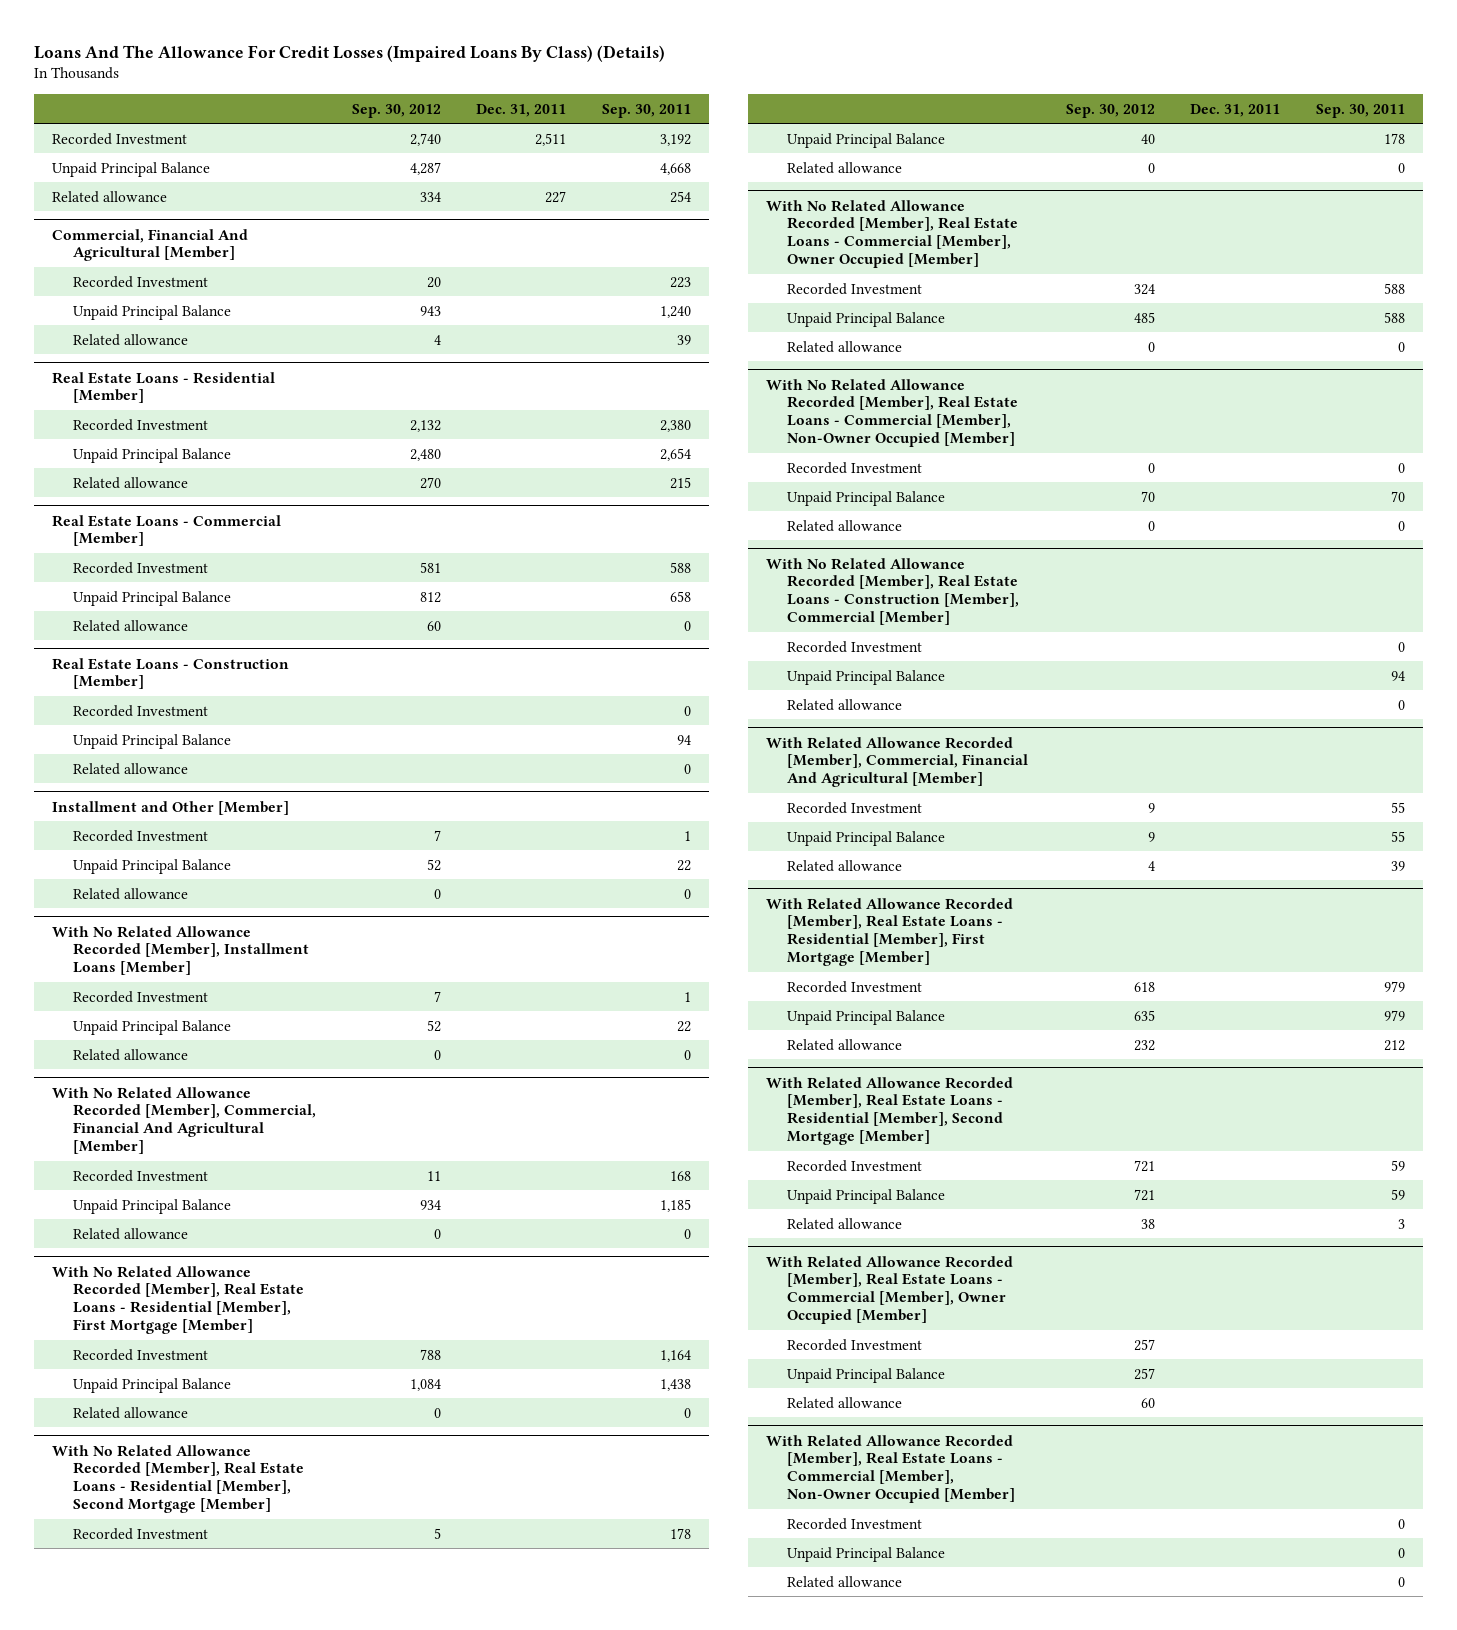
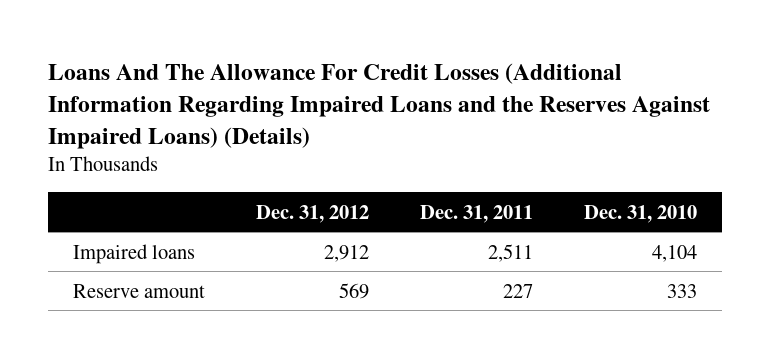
[33,44,665,62] Loans And The Allowance For Credit Losses (Impaired Loans By Class) (Details) -> [47,62,710,149] Loans And The Allowance For Credit Losses (Additional Information Regarding Impaired Loans and the Reserves Against Impaired Loans) (Details)
[351,103,441,118] Sep. 30, 2012 -> none
[602,103,692,118] Sep. 30, 2011 -> none
none -> [255,204,369,223] Dec. 31, 2012
none -> [583,204,697,223] Dec. 31, 2010
[51,161,210,177] Unpaid Principal Balance -> none
[51,228,248,262] Commercial, Financial And Agricultural [Member] -> none
[72,275,208,288] Recorded Investment -> none
[72,304,231,320] Unpaid Principal Balance -> none
[72,333,188,346] Related allowance -> none
[51,371,275,404] Real Estate Loans - Residential [Member] -> none
[72,418,208,431] Recorded Investment -> none
[72,447,231,463] Unpaid Principal Balance -> none
[72,476,188,489] Related allowance -> none
[51,514,281,547] Real Estate Loans - Commercial [Member] -> none
[72,561,208,574] Recorded Investment -> none
[72,590,231,606] Unpaid Principal Balance -> none
[72,619,188,632] Related allowance -> none
[51,657,289,690] Real Estate Loans - Construction [Member] -> none
[72,704,208,717] Recorded Investment -> none
[72,733,231,749] Unpaid Principal Balance -> none
[72,762,188,775] Related allowance -> none
[51,800,289,815] Installment and Other [Member] -> none
[72,829,208,842] Recorded Investment -> none
[72,858,231,874] Unpaid Principal Balance -> none
[72,887,188,900] Related allowance -> none
[51,925,309,976] With No Related Allowance Recorded [Member], Installment Loans [Member] -> none
[72,990,208,1003] Recorded Investment -> none
[72,1019,231,1035] Unpaid Principal Balance -> none
[72,1048,188,1061] Related allowance -> none
[51,1086,316,1154] With No Related Allowance Recorded [Member], Commercial, Financial And Agricultural [Member] -> none
[72,1169,208,1182] Recorded Investment -> none
[72,1198,231,1214] Unpaid Principal Balance -> none
[72,1227,188,1240] Related allowance -> none
[51,1265,304,1334] With No Related Allowance Recorded [Member], Real Estate Loans - Residential [Member], First Mortgage [Member] -> none
[72,1348,208,1361] Recorded Investment -> none
[72,1377,231,1393] Unpaid Principal Balance -> none
[72,1406,188,1419] Related allowance -> none
[51,1444,304,1513] With No Related Allowance Recorded [Member], Real Estate Loans - Residential [Member], Second Mortgage [Member] -> none
[72,1527,208,1540] Recorded Investment -> none
[786,132,945,148] Unpaid Principal Balance -> none
[786,161,902,174] Related allowance -> none
[765,199,1018,268] With No Related Allowance Recorded [Member], Real Estate Loans - Commercial [Member], Owner Occupied [Member] -> none
[786,282,922,295] Recorded Investment -> none
[786,311,945,327] Unpaid Principal Balance -> none
[786,340,902,353] Related allowance -> none
[765,378,1018,447] With No Related Allowance Recorded [Member], Real Estate Loans - Commercial [Member], Non-Owner Occupied [Member] -> none
[786,461,922,474] Recorded Investment -> none
[786,490,945,506] Unpaid Principal Balance -> none
[786,519,902,532] Related allowance -> none
[765,557,1019,625] With No Related Allowance Recorded [Member], Real Estate Loans - Construction [Member], Commercial [Member] -> none
[786,640,922,653] Recorded Investment -> none
[786,669,945,685] Unpaid Principal Balance -> none
[786,698,902,711] Related allowance -> none
[765,736,1028,788] With Related Allowance Recorded [Member], Commercial, Financial And Agricultural [Member] -> none
[786,801,922,814] Recorded Investment -> none
[786,830,945,846] Unpaid Principal Balance -> none
[786,859,902,872] Related allowance -> none
[765,897,1013,966] With Related Allowance Recorded [Member], Real Estate Loans - Residential [Member], First Mortgage [Member] -> none
[786,980,922,993] Recorded Investment -> none
[786,1009,945,1025] Unpaid Principal Balance -> none
[786,1038,902,1051] Related allowance -> none
[765,1076,1013,1145] With Related Allowance Recorded [Member], Real Estate Loans - Residential [Member], Second Mortgage [Member] -> none
[786,1159,922,1172] Recorded Investment -> none
[786,1188,945,1204] Unpaid Principal Balance -> none
[786,1217,902,1230] Related allowance -> none
[765,1255,1013,1324] With Related Allowance Recorded [Member], Real Estate Loans - Commercial [Member], Owner Occupied [Member] -> none
[786,1338,922,1351] Recorded Investment -> none
[786,1367,945,1383] Unpaid Principal Balance -> none
[786,1396,902,1409] Related allowance -> none
[765,1434,1015,1503] With Related Allowance Recorded [Member], Real Estate Loans - Commercial [Member], Non-Owner Occupied [Member] -> none
[786,1517,922,1530] Recorded Investment -> none
[786,1546,945,1562] Unpaid Principal Balance -> none
[786,1575,902,1588] Related allowance -> none
[51,132,187,145] Recorded Investment -> [73,243,196,264] Impaired loans
[51,190,167,203] Related allowance -> [73,283,206,298] Reserve amount

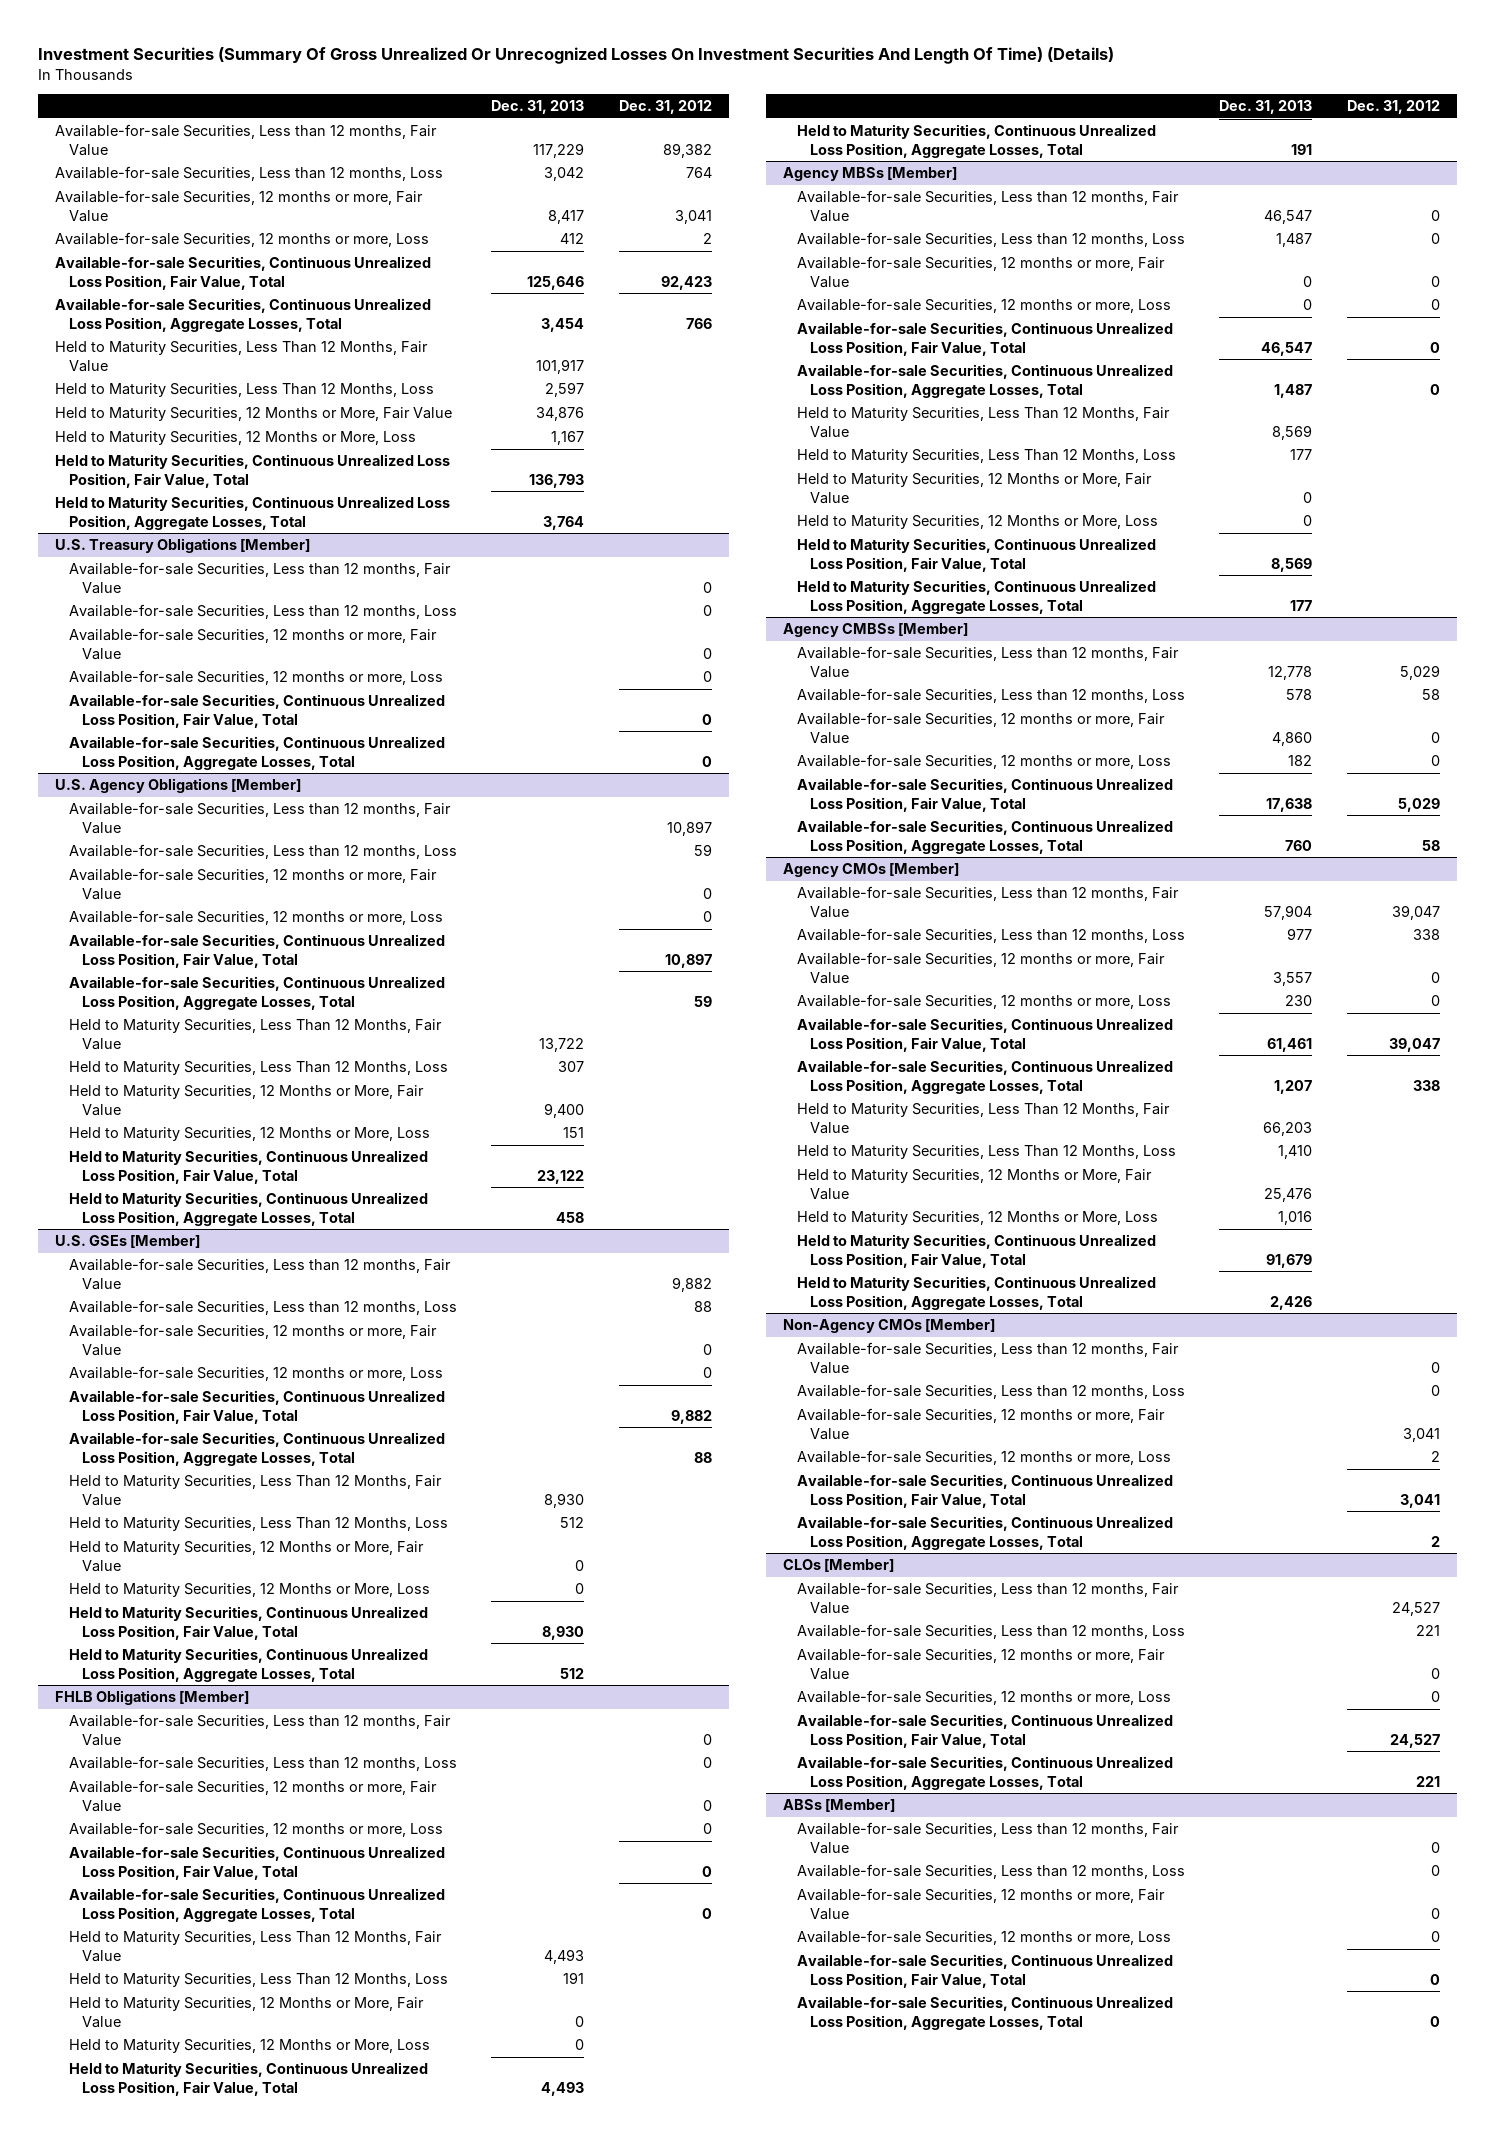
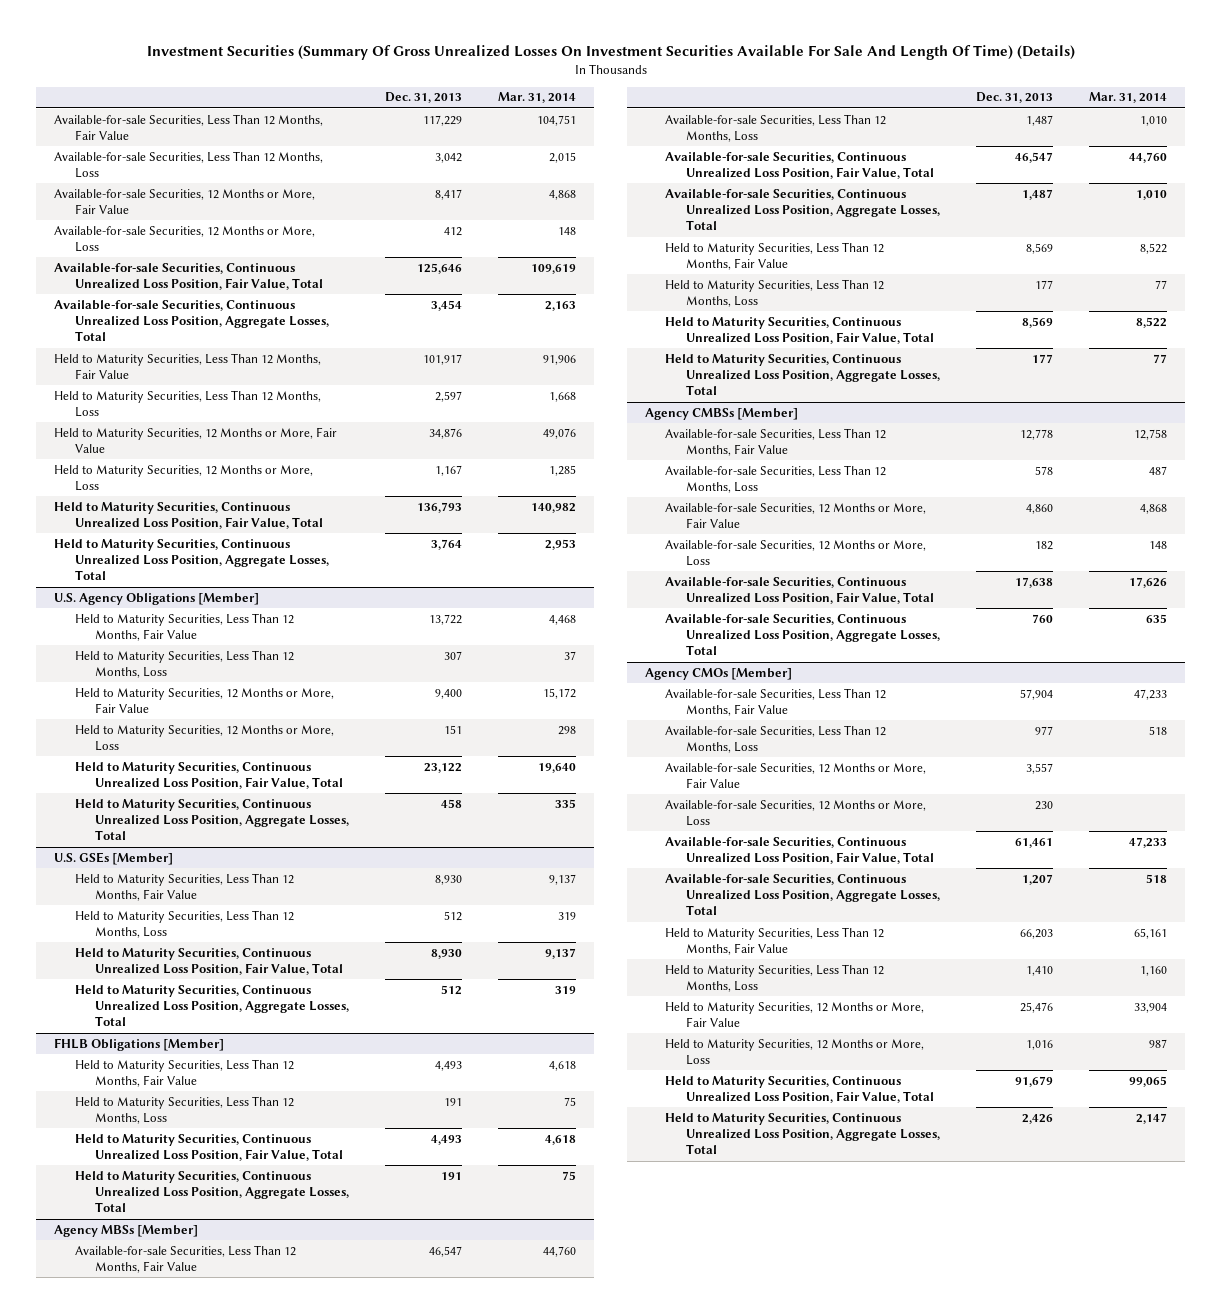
[37,47,1114,65] Investment Securities (Summary Of Gross Unrealized Or Unrecognized Losses On Investment Securities And Length Of Time) (Details) -> [146,45,1075,61] Investment Securities (Summary Of Gross Unrealized Losses On Investment Securities Available For Sale And Length Of Time) (Details)
[619,100,713,115] Dec. 31, 2012 -> none
none -> [498,92,577,104] Mar. 31, 2014
[54,124,437,156] Available-for-sale Securities, Less than 12 months, Fair Value -> [53,113,323,141] Available-for-sale Securities, Less Than 12 Months, Fair Value
[54,166,443,182] Available-for-sale Securities, Less than 12 months, Loss -> [53,150,323,179] Available-for-sale Securities, Less Than 12 Months, Loss
[54,190,423,222] Available-for-sale Securities, 12 months or more, Fair Value -> [53,188,315,215] Available-for-sale Securities, 12 Months or More, Fair Value
[54,232,429,248] Available-for-sale Securities, 12 months or more, Loss -> [53,225,315,253] Available-for-sale Securities, 12 Months or More, Loss
[54,538,310,554] U.S. Treasury Obligations [Member] -> none
[68,562,451,594] Available-for-sale Securities, Less than 12 months, Fair Value -> none
[68,604,457,620] Available-for-sale Securities, Less than 12 months, Loss -> none
[68,628,437,660] Available-for-sale Securities, 12 months or more, Fair Value -> none
[68,670,443,686] Available-for-sale Securities, 12 months or more, Loss -> none
[68,694,445,728] Available-for-sale Securities, Continuous Unrealized Loss Position, Fair Value, Total -> none
[68,736,445,770] Available-for-sale Securities, Continuous Unrealized Loss Position, Aggregate Losses, Total -> none
[68,802,451,834] Available-for-sale Securities, Less than 12 months, Fair Value -> none
[68,844,457,860] Available-for-sale Securities, Less than 12 months, Loss -> none
[68,868,437,900] Available-for-sale Securities, 12 months or more, Fair Value -> none
[68,910,443,926] Available-for-sale Securities, 12 months or more, Loss -> none
[68,934,445,968] Available-for-sale Securities, Continuous Unrealized Loss Position, Fair Value, Total -> none
[68,976,445,1010] Available-for-sale Securities, Continuous Unrealized Loss Position, Aggregate Losses, Total -> none
[68,1258,451,1290] Available-for-sale Securities, Less than 12 months, Fair Value -> none
[68,1300,457,1316] Available-for-sale Securities, Less than 12 months, Loss -> none
[68,1324,437,1356] Available-for-sale Securities, 12 months or more, Fair Value -> none
[68,1366,443,1382] Available-for-sale Securities, 12 months or more, Loss -> none
[68,1390,445,1424] Available-for-sale Securities, Continuous Unrealized Loss Position, Fair Value, Total -> none
[68,1432,445,1466] Available-for-sale Securities, Continuous Unrealized Loss Position, Aggregate Losses, Total -> none
[68,1541,424,1572] Held to Maturity Securities, 12 Months or More, Fair Value -> none
[68,1583,430,1598] Held to Maturity Securities, 12 Months or More, Loss -> none
[68,1714,451,1746] Available-for-sale Securities, Less than 12 months, Fair Value -> none
[68,1756,457,1772] Available-for-sale Securities, Less than 12 months, Loss -> none
[68,1780,437,1812] Available-for-sale Securities, 12 months or more, Fair Value -> none
[68,1822,443,1838] Available-for-sale Securities, 12 months or more, Loss -> none
[68,1846,445,1880] Available-for-sale Securities, Continuous Unrealized Loss Position, Fair Value, Total -> none
[68,1888,445,1922] Available-for-sale Securities, Continuous Unrealized Loss Position, Aggregate Losses, Total -> none
[68,1997,424,2028] Held to Maturity Securities, 12 Months or More, Fair Value -> none
[68,2039,430,2054] Held to Maturity Securities, 12 Months or More, Loss -> none
[796,256,1165,288] Available-for-sale Securities, 12 months or more, Fair Value -> none
[796,298,1171,314] Available-for-sale Securities, 12 months or more, Loss -> none
[796,190,1179,222] Available-for-sale Securities, Less than 12 months, Fair Value -> [74,1244,296,1274] Available-for-sale Securities, Less Than 12 Months, Fair Value
[796,232,1185,248] Available-for-sale Securities, Less than 12 months, Loss -> [665,113,887,143] Available-for-sale Securities, Less Than 12 Months, Loss
[796,473,1152,504] Held to Maturity Securities, 12 Months or More, Fair Value -> none
[796,515,1158,530] Held to Maturity Securities, 12 Months or More, Loss -> none
[796,646,1179,678] Available-for-sale Securities, Less than 12 months, Fair Value -> [665,427,887,457] Available-for-sale Securities, Less Than 12 Months, Fair Value
[796,688,1185,704] Available-for-sale Securities, Less than 12 months, Loss -> [665,464,887,494] Available-for-sale Securities, Less Than 12 Months, Loss
[796,712,1165,744] Available-for-sale Securities, 12 months or more, Fair Value -> [665,502,927,529] Available-for-sale Securities, 12 Months or More, Fair Value
[796,754,1171,770] Available-for-sale Securities, 12 months or more, Loss -> [665,539,927,567] Available-for-sale Securities, 12 Months or More, Loss
[796,886,1179,918] Available-for-sale Securities, Less than 12 months, Fair Value -> [665,687,887,717] Available-for-sale Securities, Less Than 12 Months, Fair Value
[796,928,1185,944] Available-for-sale Securities, Less than 12 months, Loss -> [665,724,887,754] Available-for-sale Securities, Less Than 12 Months, Loss
[796,952,1165,984] Available-for-sale Securities, 12 months or more, Fair Value -> [665,762,927,789] Available-for-sale Securities, 12 Months or More, Fair Value
[796,994,1171,1010] Available-for-sale Securities, 12 months or more, Loss -> [665,799,927,827] Available-for-sale Securities, 12 Months or More, Loss
[782,1319,995,1334] Non-Agency CMOs [Member] -> none
[796,1342,1179,1374] Available-for-sale Securities, Less than 12 months, Fair Value -> none
[796,1384,1185,1400] Available-for-sale Securities, Less than 12 months, Loss -> none
[796,1408,1165,1440] Available-for-sale Securities, 12 months or more, Fair Value -> none
[796,1450,1171,1466] Available-for-sale Securities, 12 months or more, Loss -> none
[796,1474,1173,1508] Available-for-sale Securities, Continuous Unrealized Loss Position, Fair Value, Total -> none
[796,1516,1173,1550] Available-for-sale Securities, Continuous Unrealized Loss Position, Aggregate Losses, Total -> none
[782,1559,894,1573] CLOs [Member] -> none
[796,1582,1179,1614] Available-for-sale Securities, Less than 12 months, Fair Value -> none
[796,1624,1185,1640] Available-for-sale Securities, Less than 12 months, Loss -> none
[796,1648,1165,1680] Available-for-sale Securities, 12 months or more, Fair Value -> none
[796,1690,1171,1706] Available-for-sale Securities, 12 months or more, Loss -> none
[796,1714,1173,1748] Available-for-sale Securities, Continuous Unrealized Loss Position, Fair Value, Total -> none
[796,1756,1173,1790] Available-for-sale Securities, Continuous Unrealized Loss Position, Aggregate Losses, Total -> none
[782,1799,895,1813] ABSs [Member] -> none
[796,1822,1179,1854] Available-for-sale Securities, Less than 12 months, Fair Value -> none
[796,1864,1185,1880] Available-for-sale Securities, Less than 12 months, Loss -> none
[796,1888,1165,1920] Available-for-sale Securities, 12 months or more, Fair Value -> none
[796,1930,1171,1946] Available-for-sale Securities, 12 months or more, Loss -> none
[796,1954,1173,1988] Available-for-sale Securities, Continuous Unrealized Loss Position, Fair Value, Total -> none
[796,1996,1173,2030] Available-for-sale Securities, Continuous Unrealized Loss Position, Aggregate Losses, Total -> none

